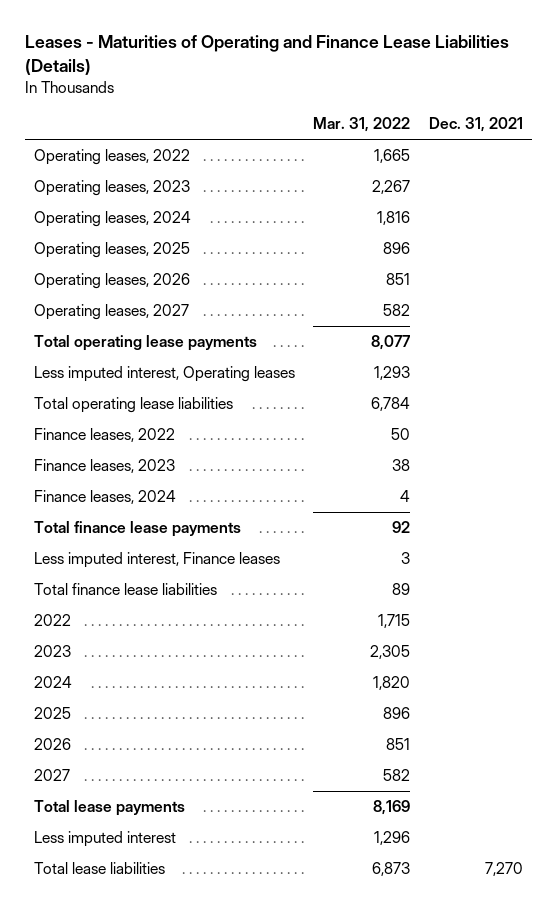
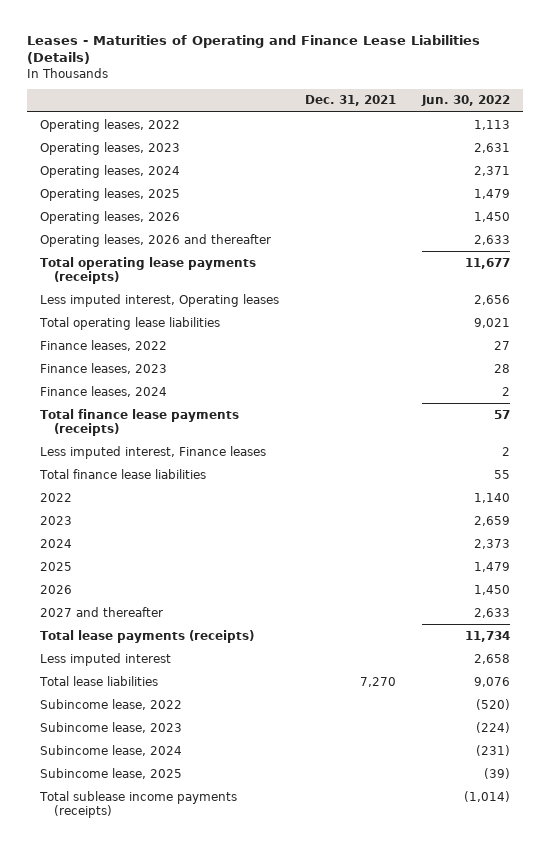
[313,117,411,133] Mar. 31, 2022 -> none
none -> [421,95,511,107] Jun. 30, 2022
[33,304,189,321] Operating leases, 2027 -> none
none -> [40,233,272,247] Operating leases, 2026 and thereafter
[33,335,257,352] Total operating lease payments -> [40,256,257,284] Total operating lease payments (receipts)
[33,521,241,538] Total finance lease payments -> [40,408,240,436] Total finance lease payments (receipts)
[33,769,70,782] 2027 -> none
none -> [40,606,164,617] 2027 and thereafter
[33,800,185,817] Total lease payments -> [40,629,255,643] Total lease payments (receipts)
none -> [40,698,183,710] Subincome lease, 2022
none -> [40,721,183,733] Subincome lease, 2023
none -> [40,744,183,756] Subincome lease, 2024
none -> [40,767,183,779] Subincome lease, 2025
none -> [39,790,238,818] Total sublease income payments (receipts)

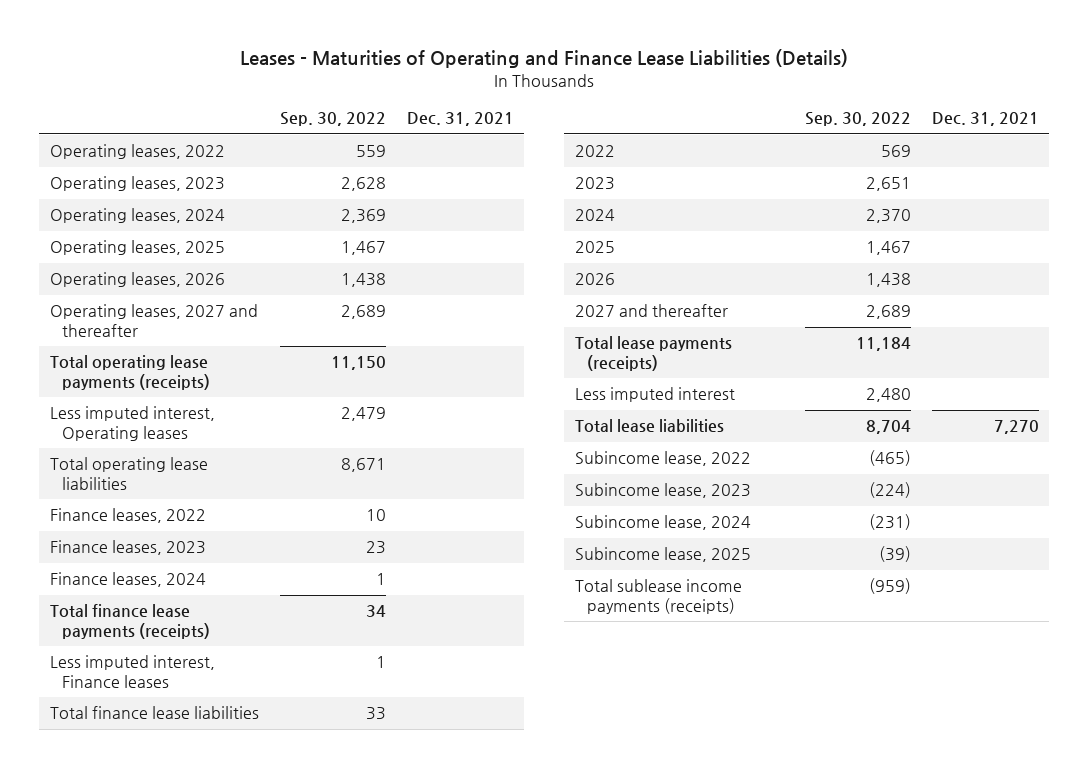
[421,95,511,107] Jun. 30, 2022 -> none
none -> [279,112,386,127] Sep. 30, 2022
[40,233,272,247] Operating leases, 2026 and thereafter -> [49,304,258,338] Operating leases, 2027 and thereafter

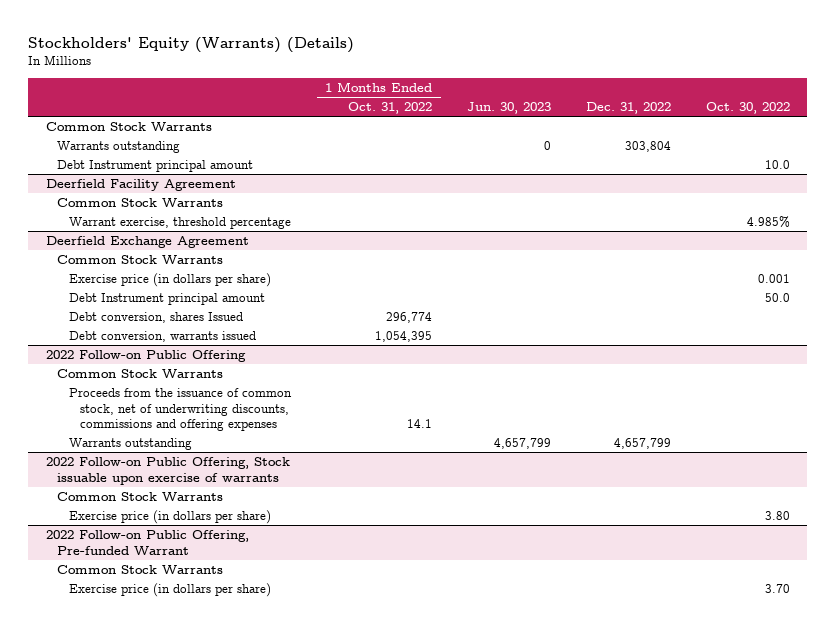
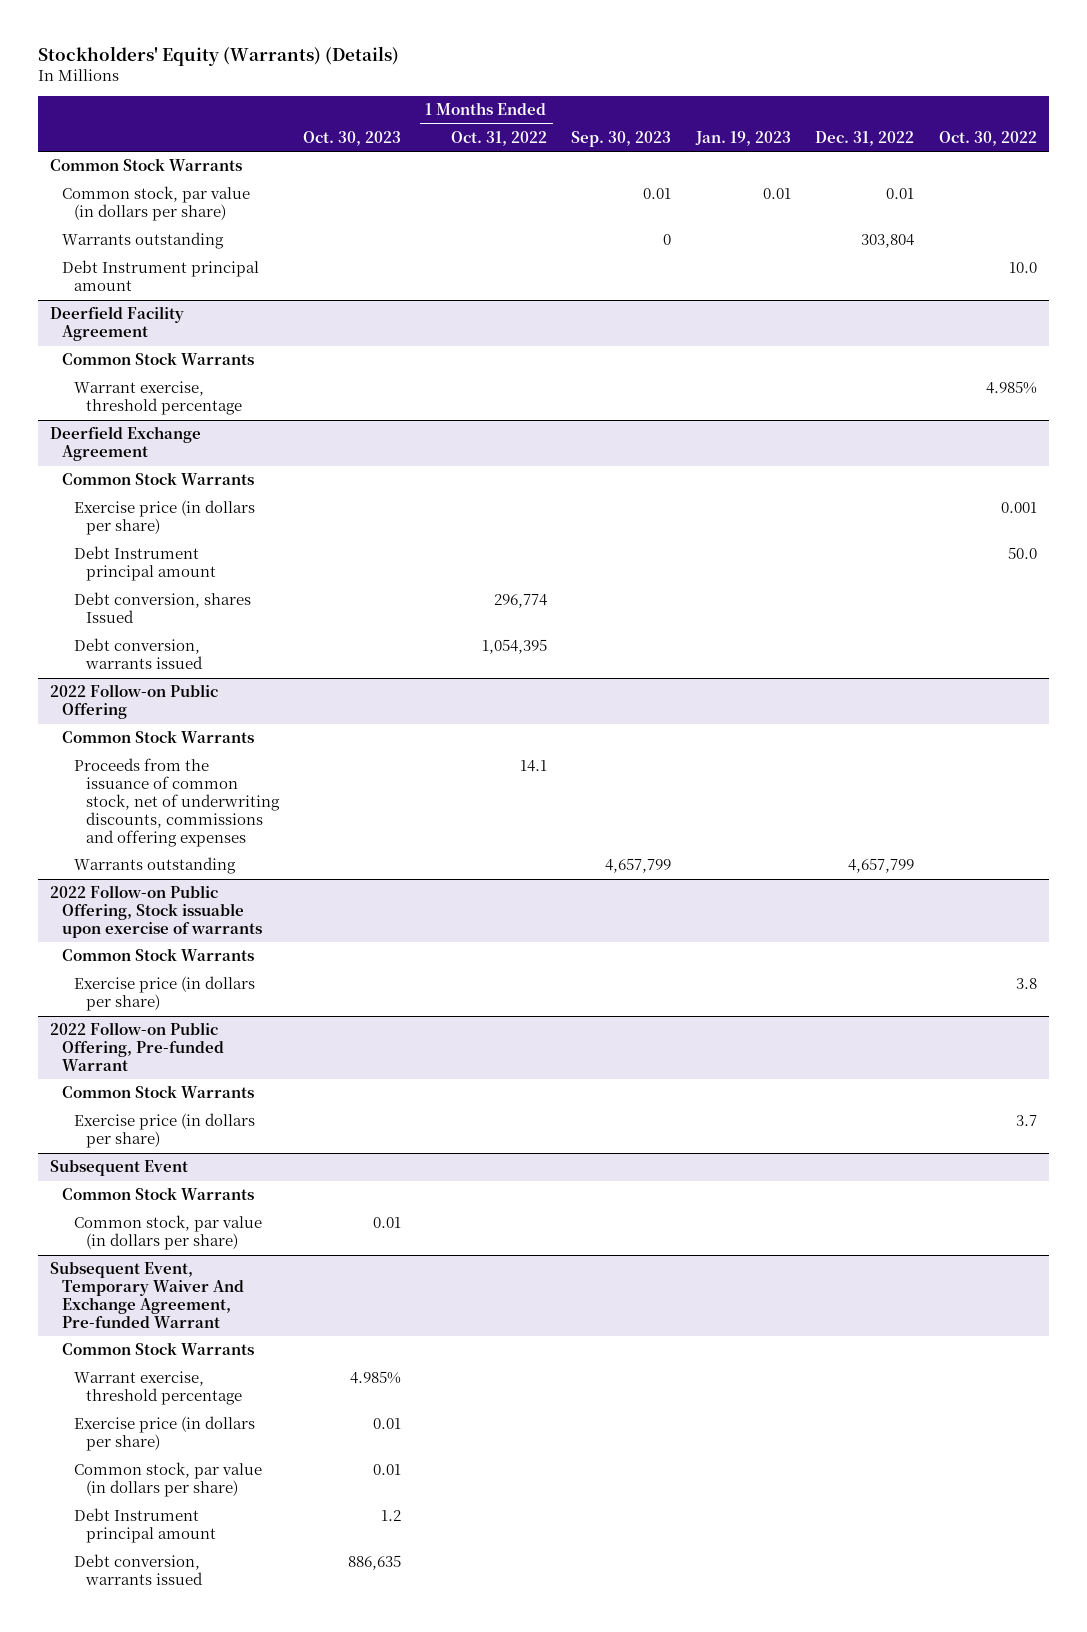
[467,102,552,115] Jun. 30, 2023 -> none
none -> [303,130,402,146] Oct. 30, 2023
none -> [571,130,672,147] Sep. 30, 2023
none -> [694,130,791,146] Jan. 19, 2023
none -> [61,186,250,222] Common stock, par value (in dollars per share)
[765,511,791,521] 3.80 -> [1015,978,1037,990] 3.8
[765,584,791,594] 3.70 -> [1015,1115,1037,1127] 3.7
none -> [50,1160,189,1177] Subsequent Event
none -> [61,1187,254,1201] Common Stock Warrants
none -> [73,1215,262,1251] Common stock, par value (in dollars per share)
none -> [50,1262,244,1328] Subsequent Event, Temporary Waiver And Exchange Agreement, Pre-funded Warrant
none -> [61,1342,254,1356] Common Stock Warrants
none -> [73,1371,242,1406] Warrant exercise, threshold percentage
none -> [73,1416,255,1452] Exercise price (in dollars per share)
none -> [73,1462,262,1498] Common stock, par value (in dollars per share)
none -> [73,1508,216,1544] Debt Instrument principal amount
none -> [73,1554,203,1586] Debt conversion, warrants issued

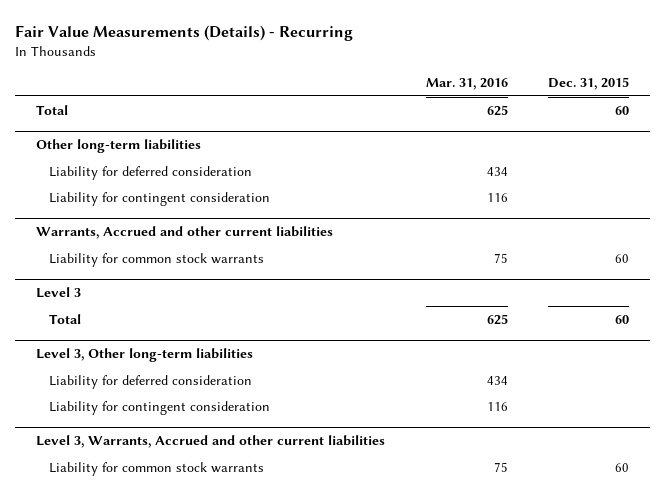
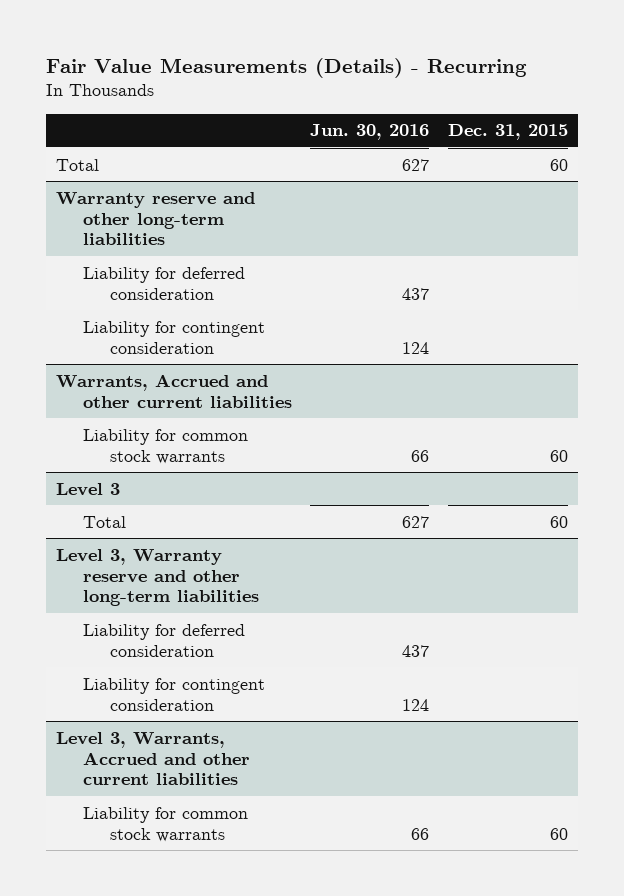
[425,77,508,90] Mar. 31, 2016 -> none
none -> [310,124,430,141] Jun. 30, 2016
[35,138,201,153] Other long-term liabilities -> [55,191,255,246] Warranty reserve and other long-term liabilities
[35,347,253,362] Level 3, Other long-term liabilities -> [55,548,259,607] Level 3, Warranty reserve and other long-term liabilities

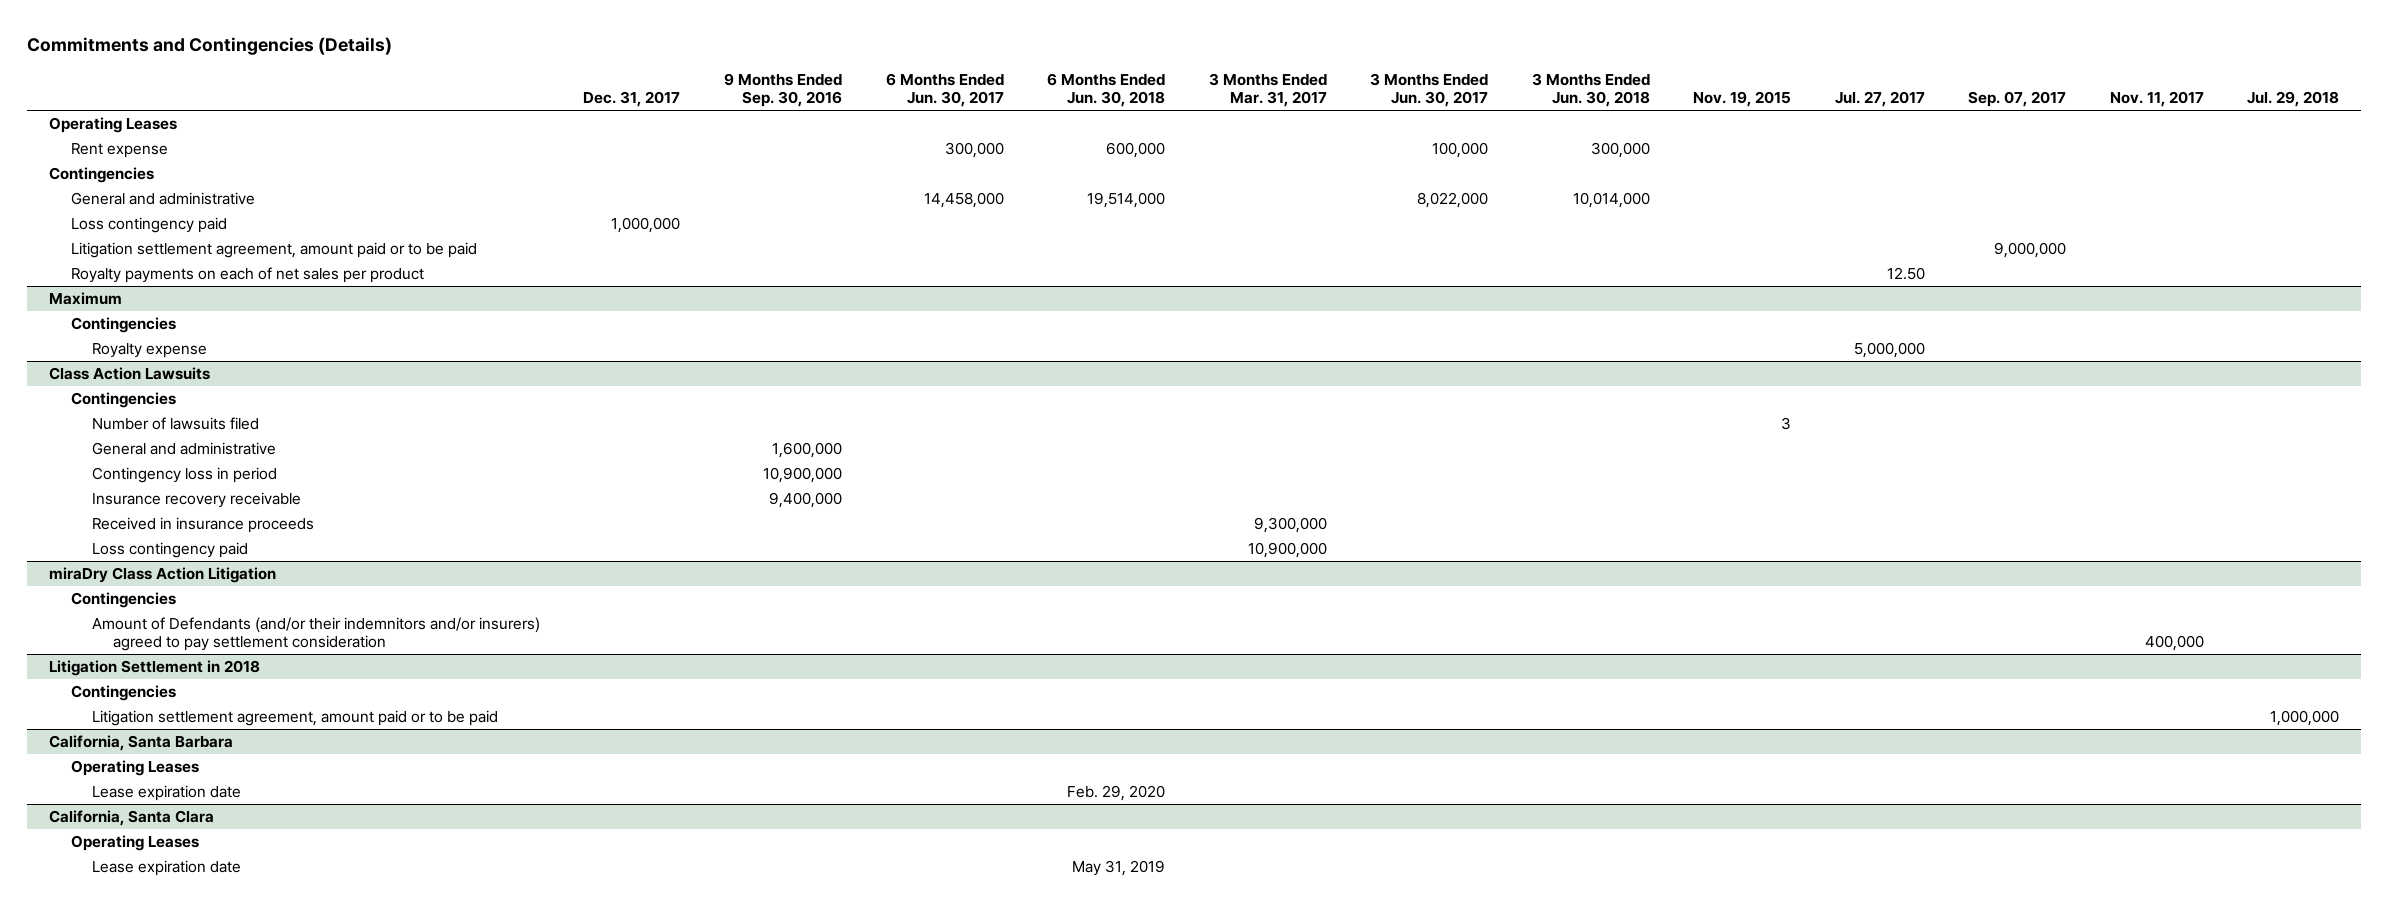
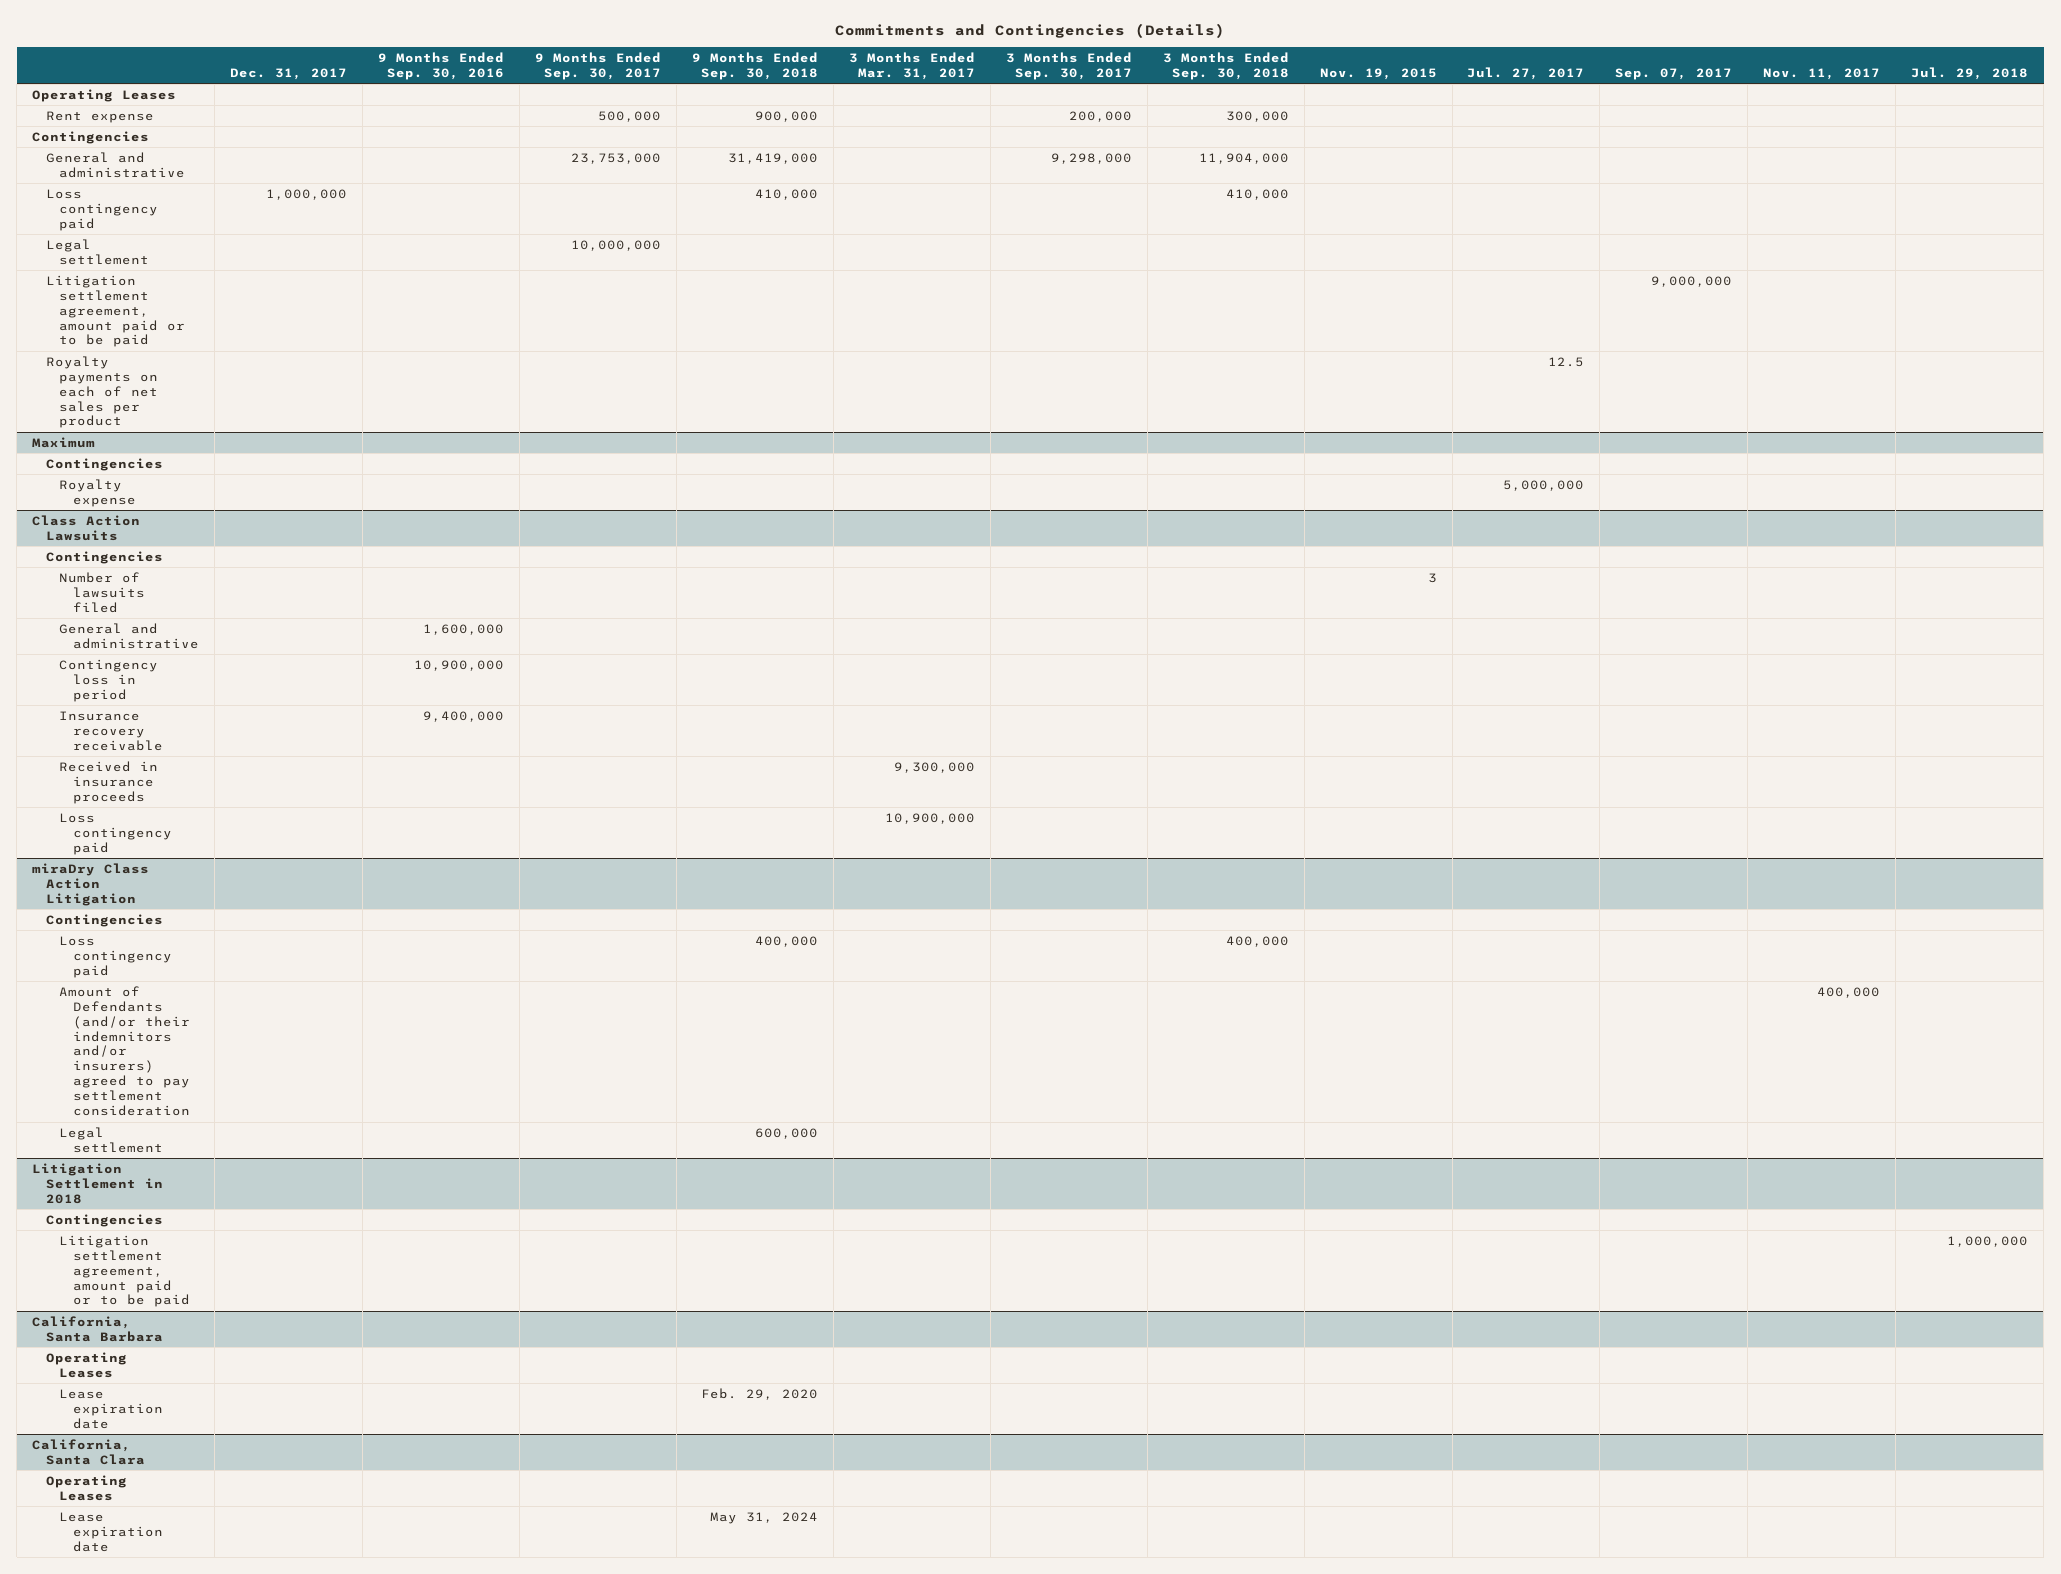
[885,73,1004,107] 6 Months Ended Jun. 30, 2017 -> none
[1047,73,1166,107] 6 Months Ended Jun. 30, 2018 -> none
[1370,73,1489,107] 3 Months Ended Jun. 30, 2017 -> none
[1531,73,1650,107] 3 Months Ended Jun. 30, 2018 -> none
none -> [534,52,661,81] 9 Months Ended Sep. 30, 2017
none -> [691,52,818,81] 9 Months Ended Sep. 30, 2018
none -> [1005,52,1132,81] 3 Months Ended Sep. 30, 2017
none -> [1162,52,1289,81] 3 Months Ended Sep. 30, 2018
none -> [45,238,150,265] Legal settlement
[1886,267,1925,281] 12.50 -> [1548,356,1585,367] 12.5
none -> [59,935,172,978] Loss contingency paid
none -> [59,1126,163,1153] Legal settlement

